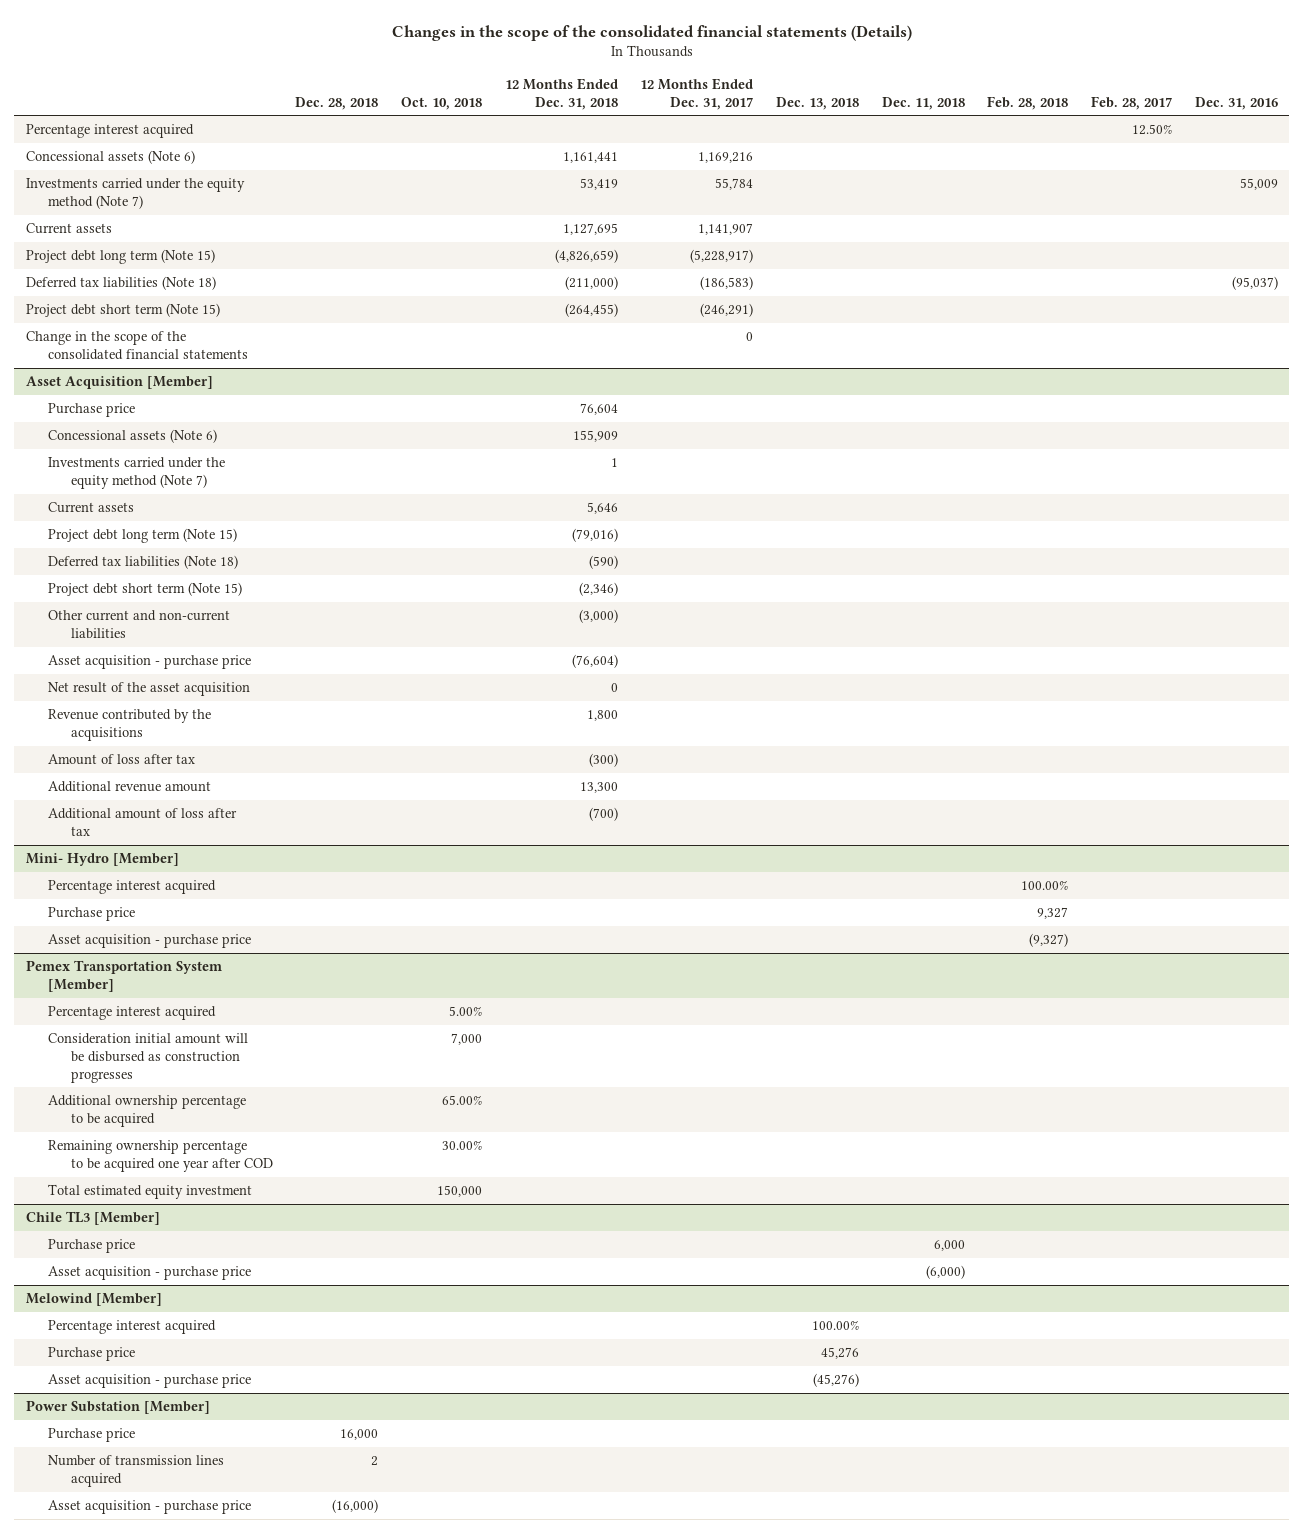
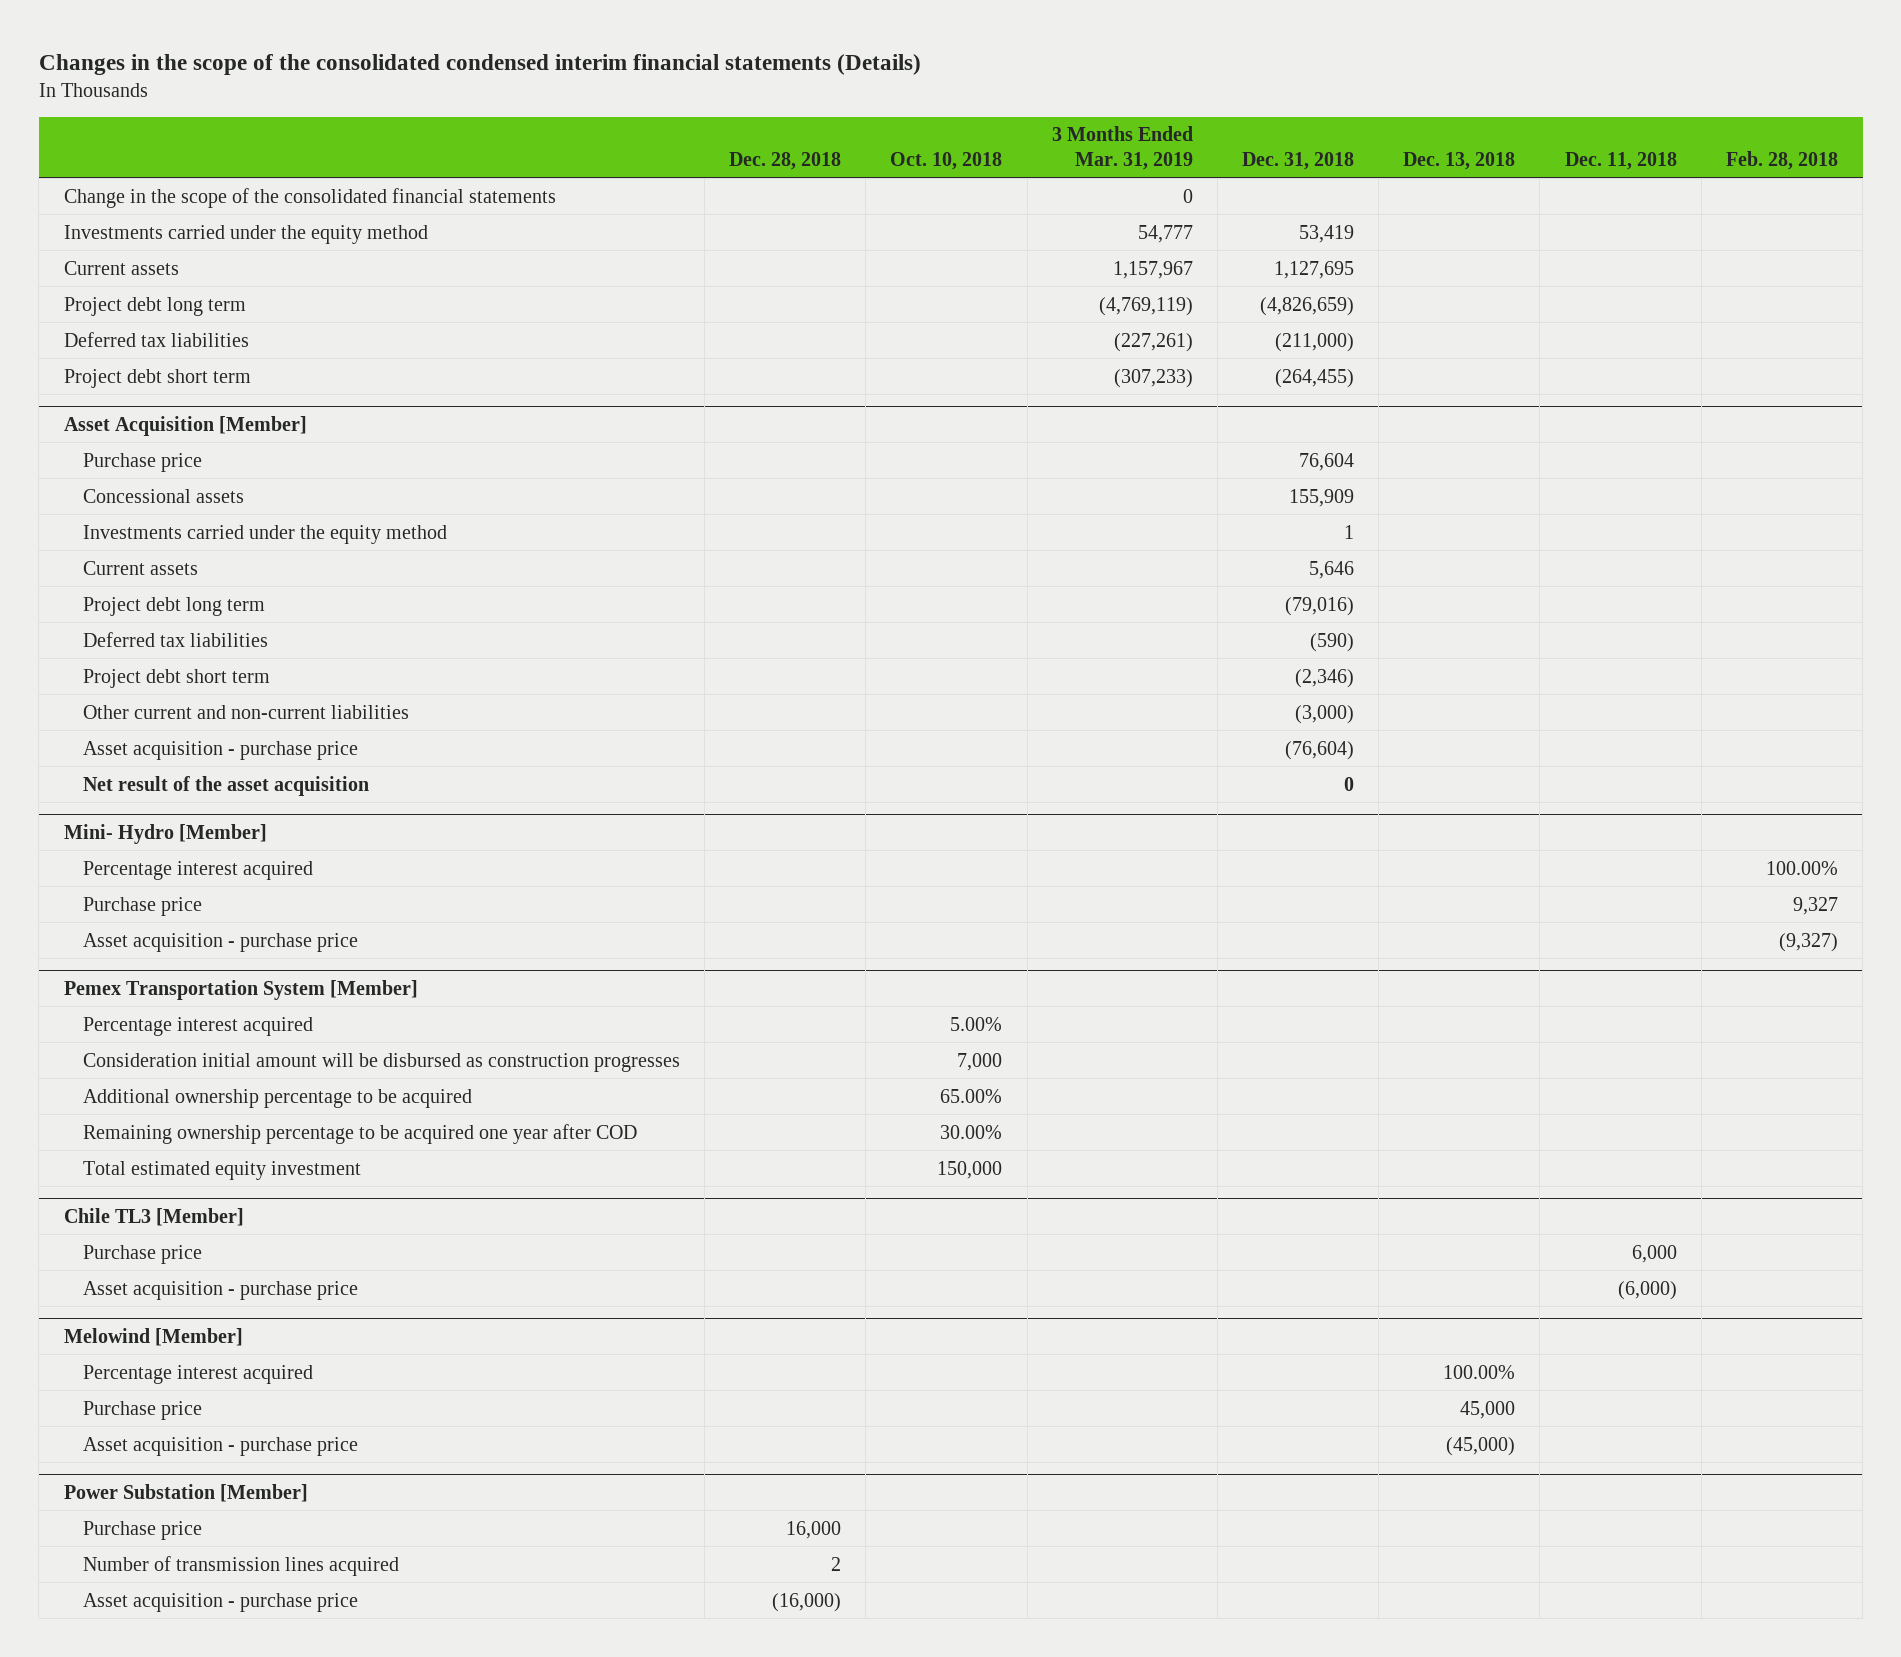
[391,24,912,41] Changes in the scope of the consolidated financial statements (Details) -> [38,53,921,75] Changes in the scope of the consolidated condensed interim financial statements (Details)
[504,77,618,110] 12 Months Ended Dec. 31, 2018 -> none
[640,77,754,110] 12 Months Ended Dec. 31, 2017 -> none
[1090,95,1172,110] Feb. 28, 2017 -> none
[1194,96,1278,110] Dec. 31, 2016 -> none
none -> [1051,126,1193,170] 3 Months Ended Mar. 31, 2019
none -> [1242,151,1355,170] Dec. 31, 2018
[25,124,194,139] Percentage interest acquired -> none
[25,150,195,165] Concessional assets (Note 6) -> none
[25,178,245,209] Investments carried under the equity method (Note 7) -> none
[25,249,215,265] Project debt long term (Note 15) -> none
[25,276,216,291] Deferred tax liabilities (Note 18) -> none
[25,303,220,318] Project debt short term (Note 15) -> none
none -> [63,224,428,244] Investments carried under the equity method
[25,223,112,235] Current assets -> [63,260,179,275] Current assets
none -> [63,296,246,316] Project debt long term
none -> [63,331,249,347] Deferred tax liabilities
none -> [63,368,251,388] Project debt short term
[48,429,218,444] Concessional assets (Note 6) -> [82,488,244,503] Concessional assets
[48,457,226,489] Investments carried under the equity method (Note 7) -> [82,524,447,544] Investments carried under the equity method
[48,528,238,544] Project debt long term (Note 15) -> [82,596,265,616] Project debt long term
[48,555,239,570] Deferred tax liabilities (Note 18) -> [82,631,268,647] Deferred tax liabilities
[48,582,243,597] Project debt short term (Note 15) -> [82,668,270,688] Project debt short term
[48,709,212,741] Revenue contributed by the acquisitions -> none
[48,754,196,766] Amount of loss after tax -> none
[48,781,212,793] Additional revenue amount -> none
[48,808,238,836] Additional amount of loss after tax -> none
[821,1347,860,1360] 45,276 -> [1460,1400,1516,1419] 45,000
[813,1373,860,1388] (45,276) -> [1446,1436,1516,1456] (45,000)

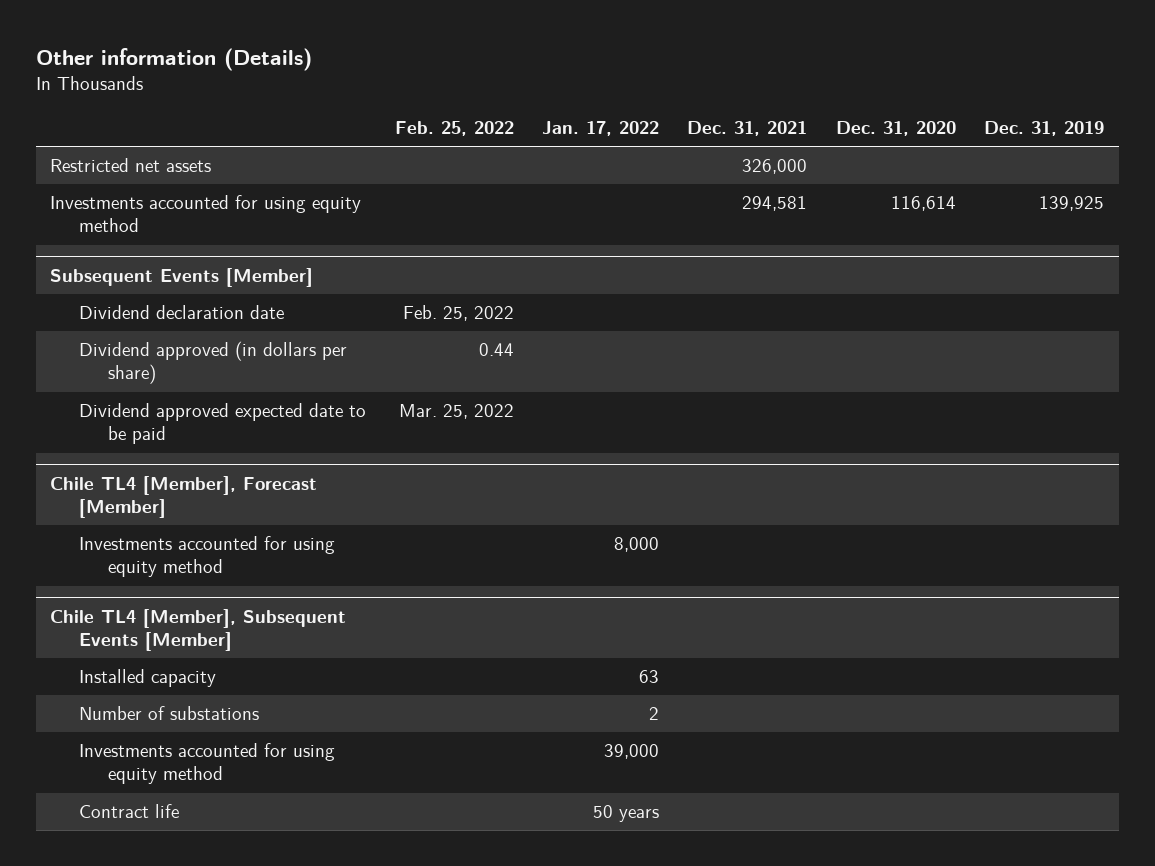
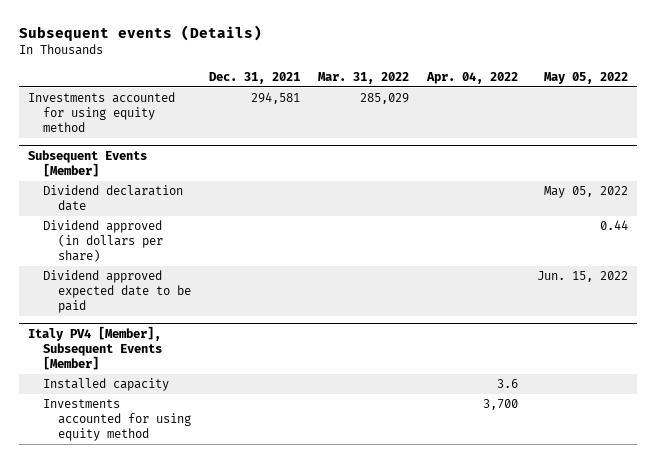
[35,47,312,71] Other information (Details) -> [19,25,263,42] Subsequent events (Details)
[394,120,514,136] Feb. 25, 2022 -> none
[541,120,659,136] Jan. 17, 2022 -> none
[835,120,956,136] Dec. 31, 2020 -> none
[984,120,1105,136] Dec. 31, 2019 -> none
none -> [318,71,410,84] Mar. 31, 2022
none -> [426,71,519,84] Apr. 04, 2022
none -> [543,71,628,84] May 05, 2022
[50,158,212,173] Restricted net assets -> none
[50,475,318,519] Chile TL4 [Member], Forecast [Member] -> none
[79,536,336,578] Investments accounted for using equity method -> none
[50,608,347,652] Chile TL4 [Member], Subsequent Events [Member] -> none
[79,669,217,688] Installed capacity -> none
[79,706,260,721] Number of substations -> none
[79,743,336,785] Investments accounted for using equity method -> none
[79,804,180,819] Contract life -> none
none -> [28,325,163,370] Italy PV4 [Member], Subsequent Events [Member]
none -> [43,378,170,392] Installed capacity
none -> [43,399,192,442] Investments accounted for using equity method

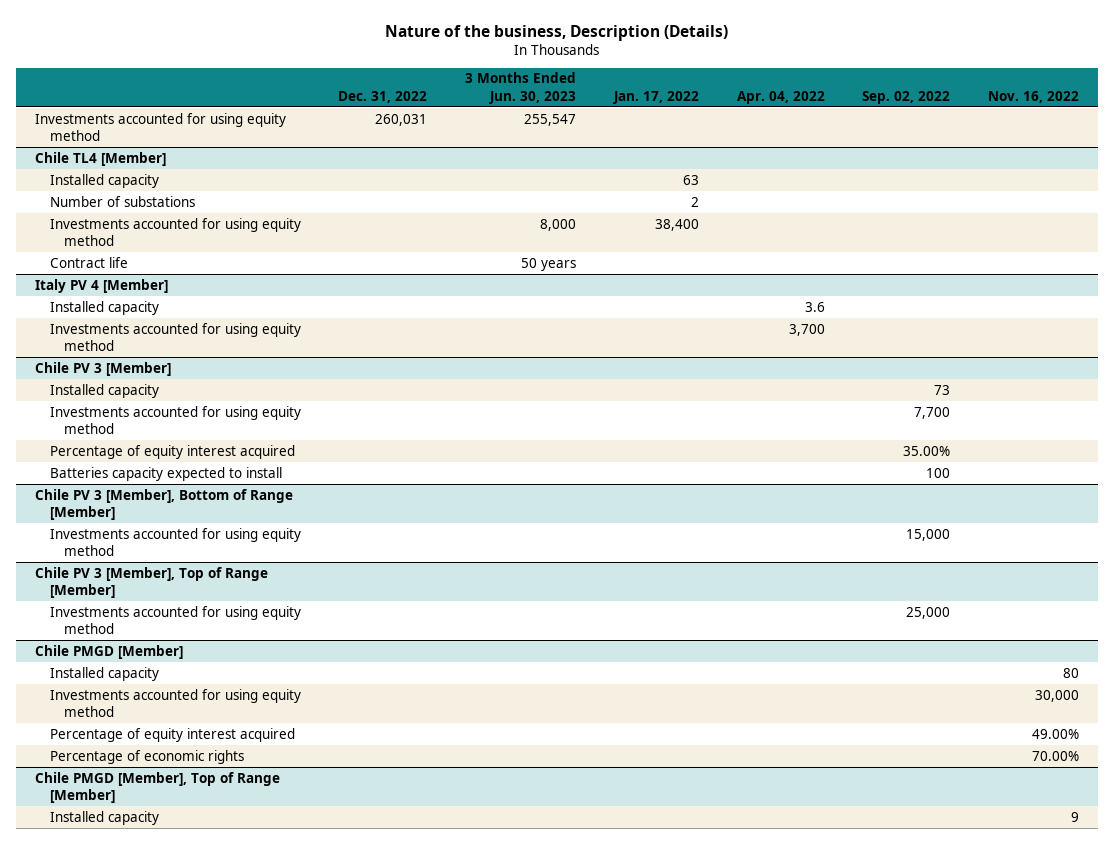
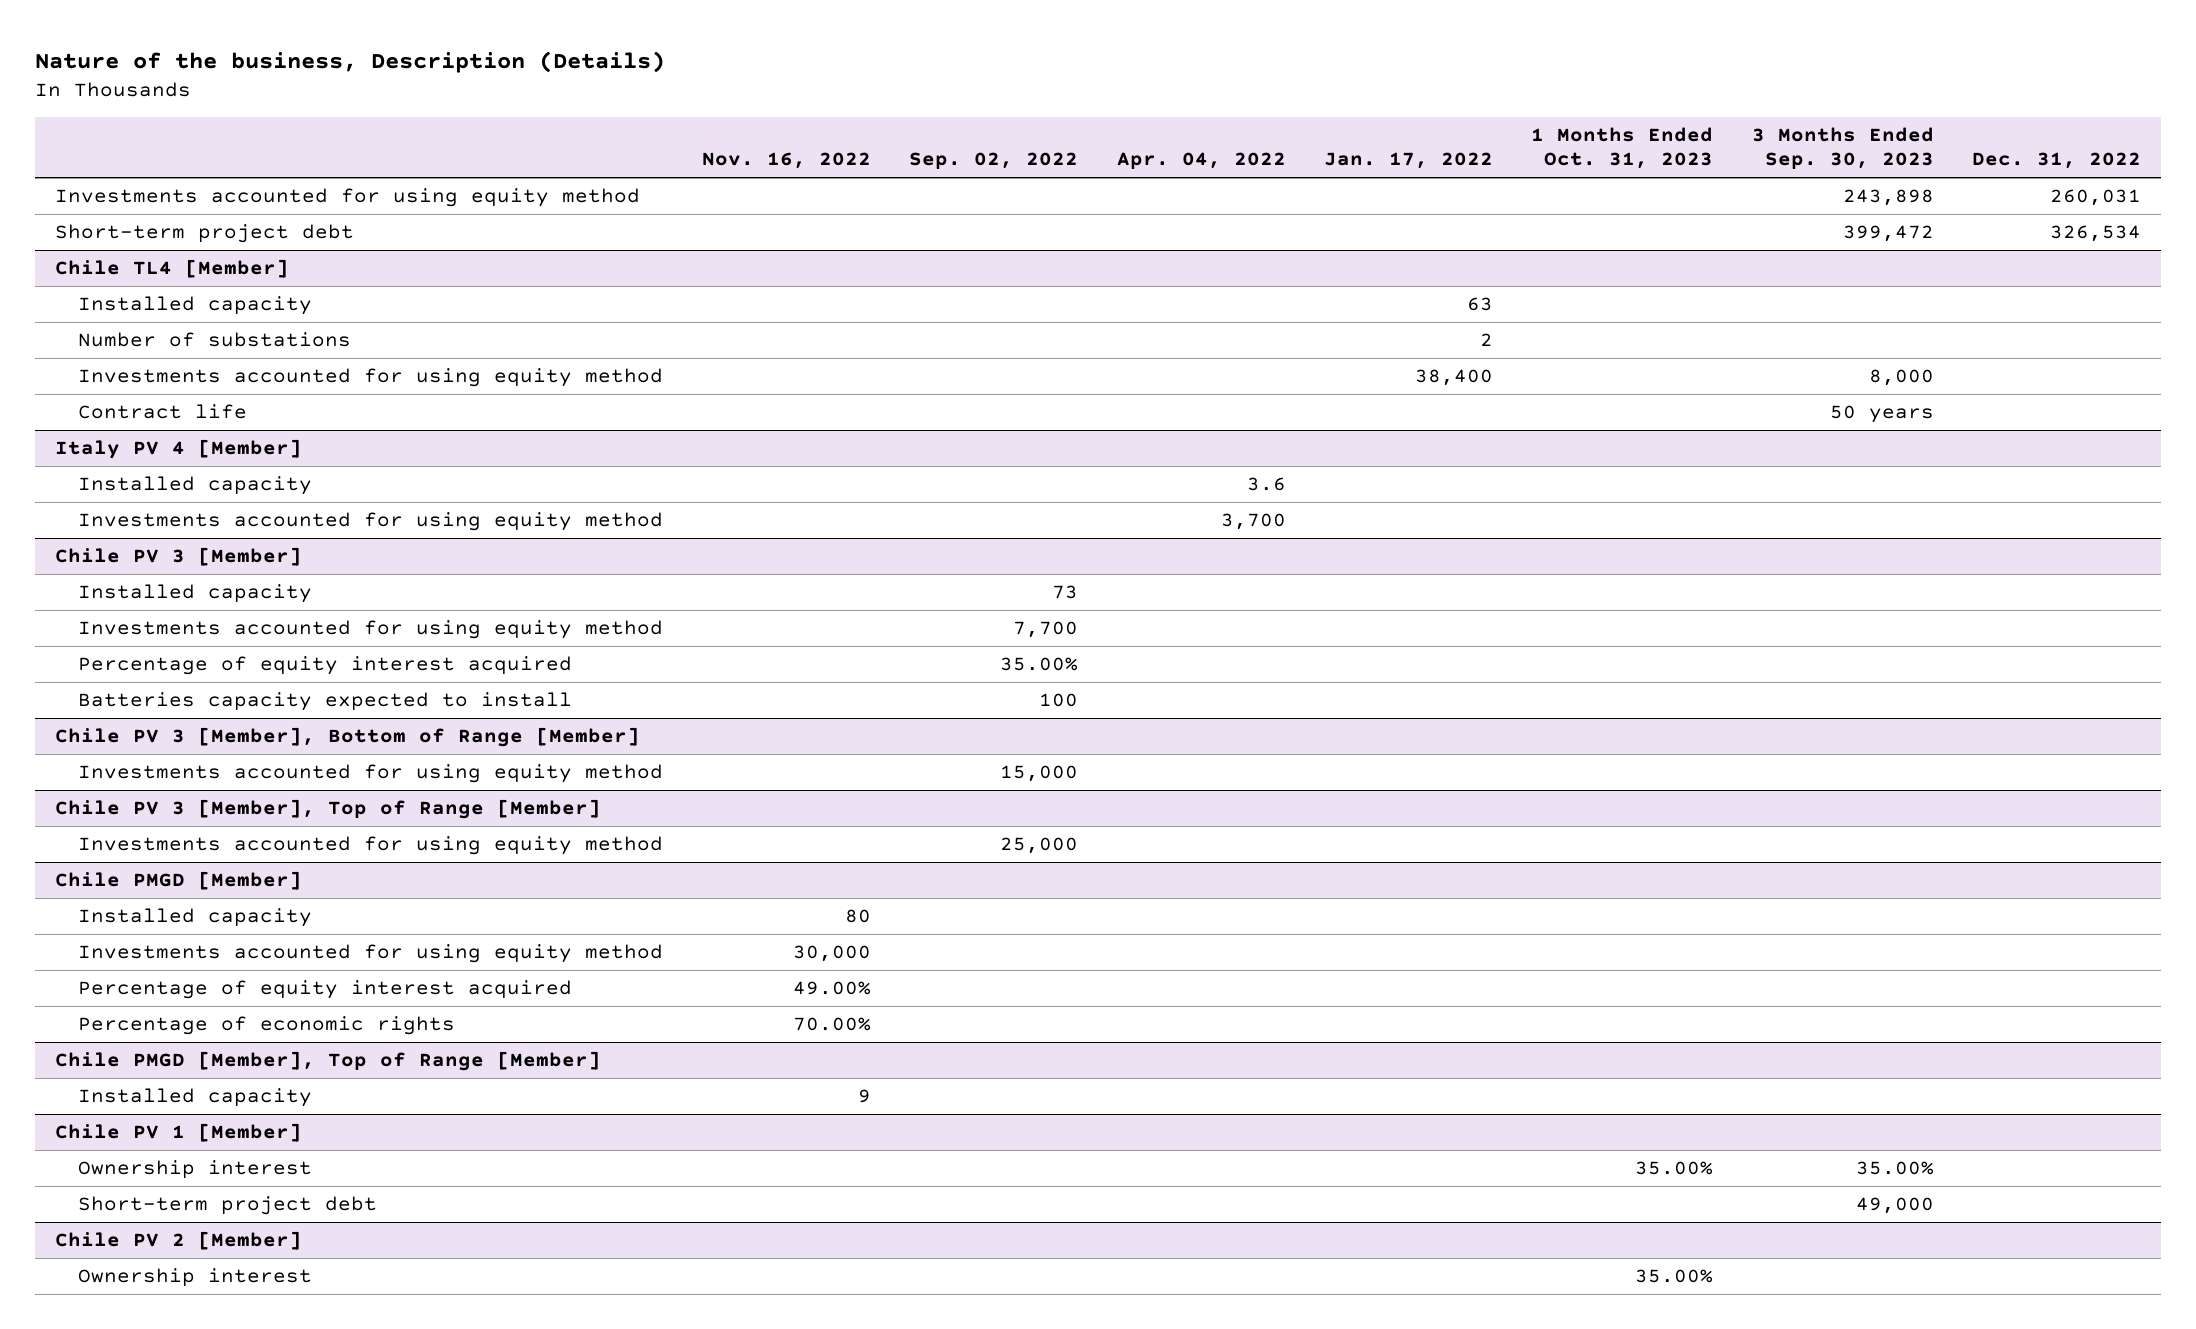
[465,72,577,104] 3 Months Ended Jun. 30, 2023 -> none
none -> [1531,126,1714,170] 1 Months Ended Oct. 31, 2023
none -> [1751,126,1934,170] 3 Months Ended Sep. 30, 2023
none -> [54,224,354,244] Short-term project debt
none -> [54,1123,302,1143] Chile PV 1 [Member]
none -> [78,1160,313,1180] Ownership interest
none -> [78,1196,378,1216] Short-term project debt
none -> [54,1231,302,1251] Chile PV 2 [Member]
none -> [78,1268,313,1288] Ownership interest

